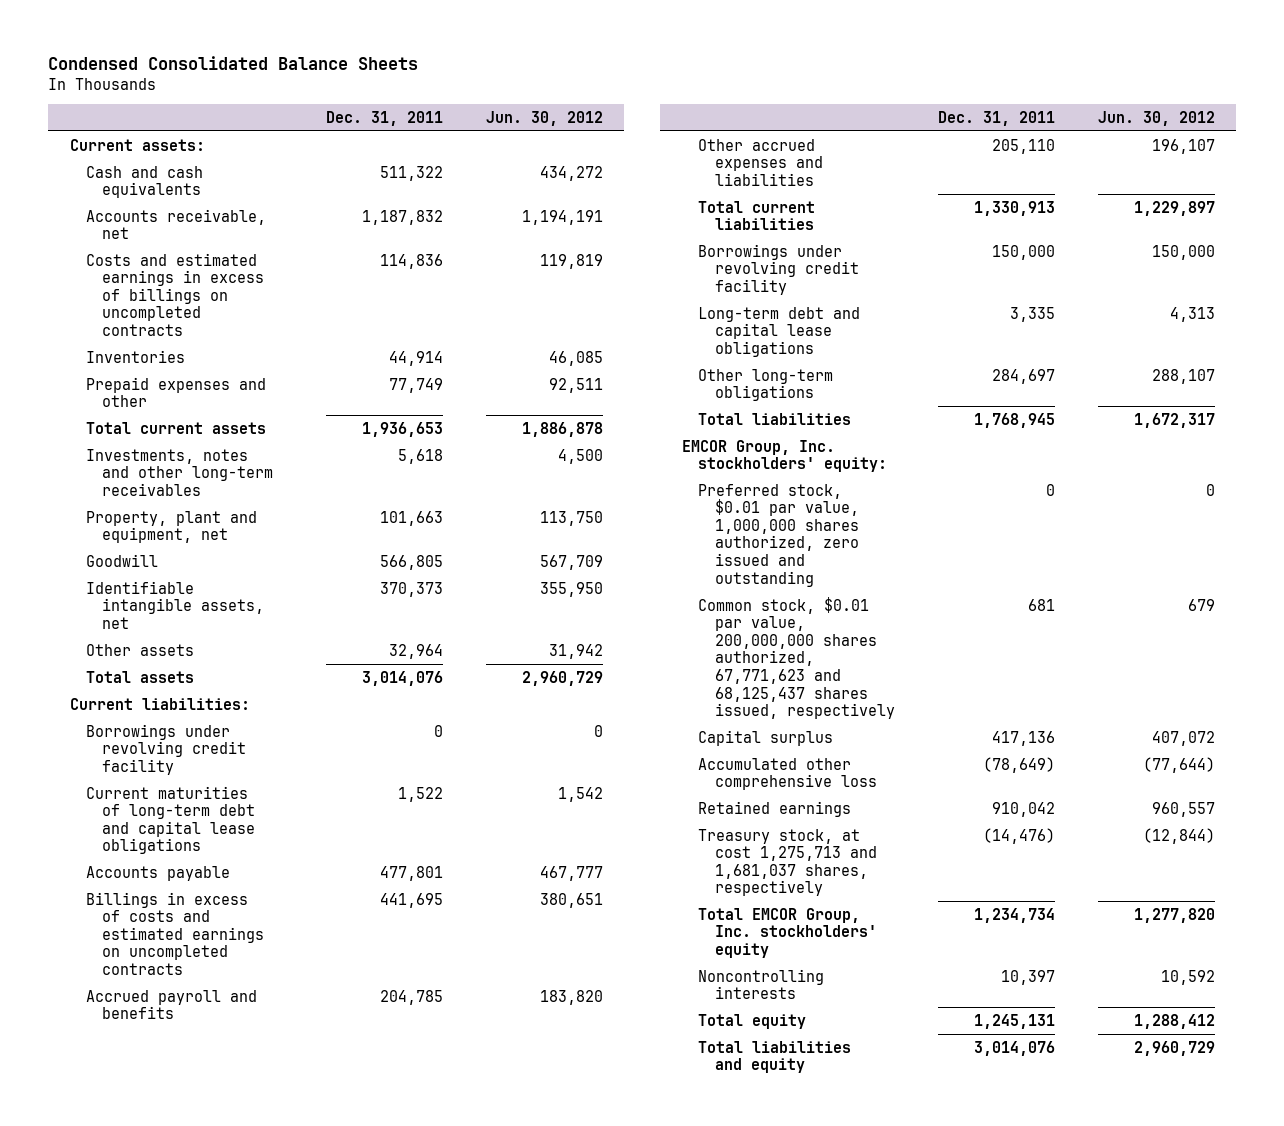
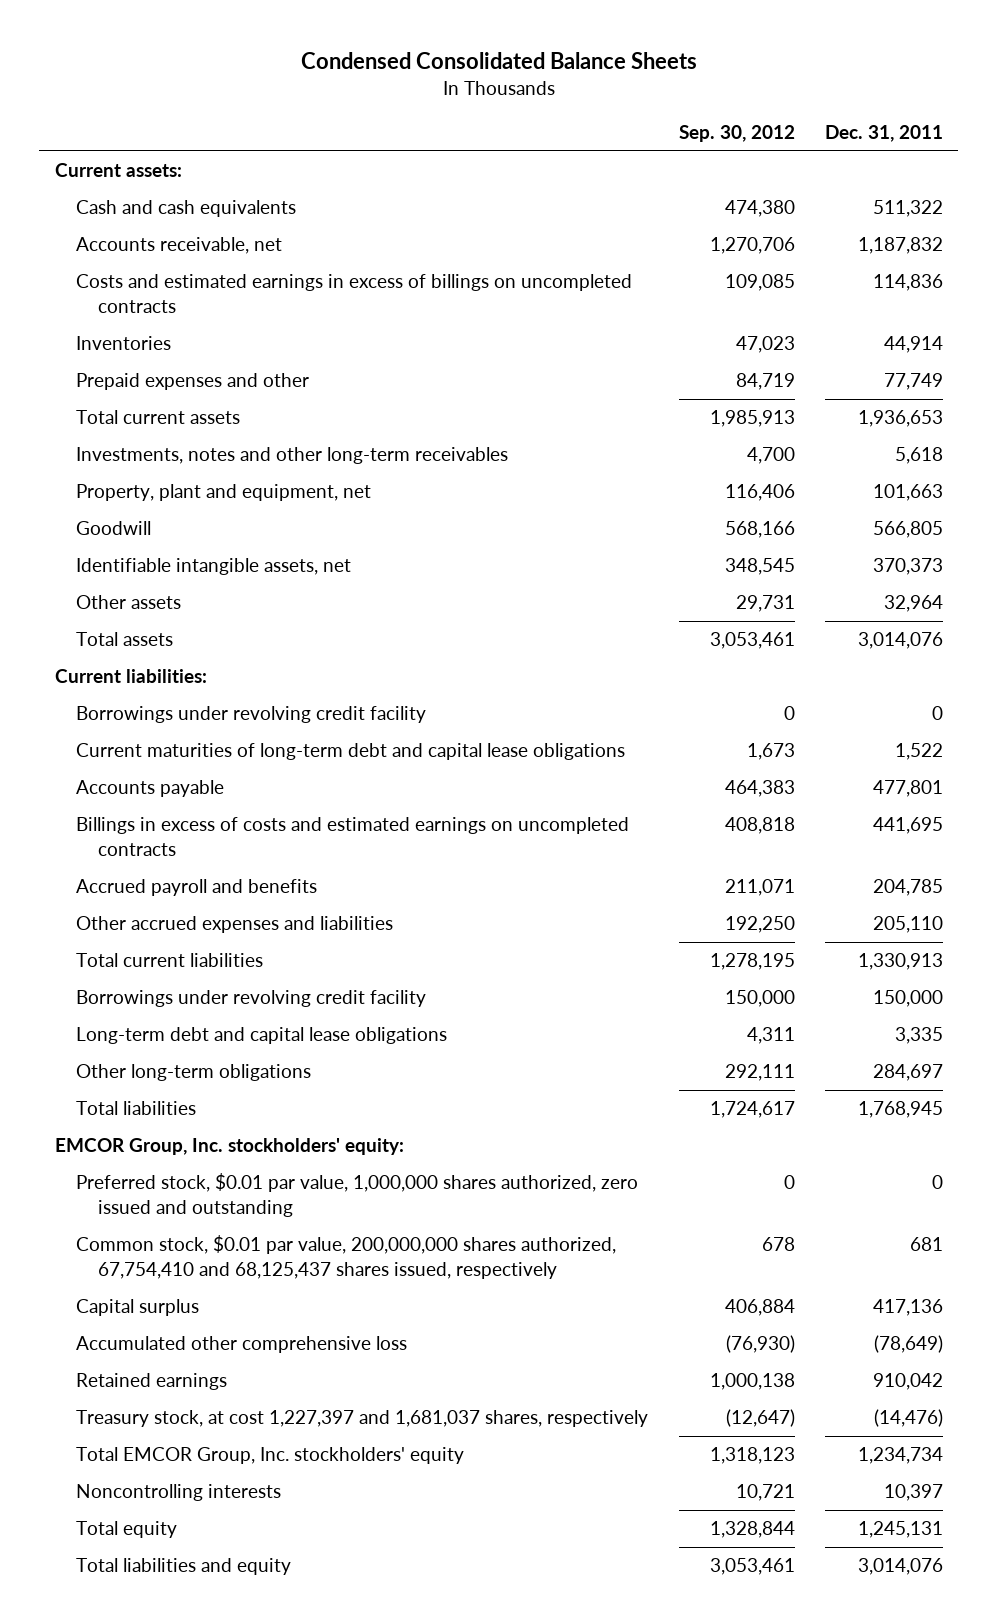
[485,110,603,126] Jun. 30, 2012 -> none
none -> [678,125,795,143] Sep. 30, 2012
[698,596,895,720] Common stock, $0.01 par value, 200,000,000 shares authorized, 67,771,623 and 68,125,437 shares issued, respectively -> [76,1235,617,1279] Common stock, $0.01 par value, 200,000,000 shares authorized, 67,754,410 and 68,125,437 shares issued, respectively
[698,828,877,897] Treasury stock, at cost 1,275,713 and 1,681,037 shares, respectively -> [76,1410,649,1428] Treasury stock, at cost 1,227,397 and 1,681,037 shares, respectively

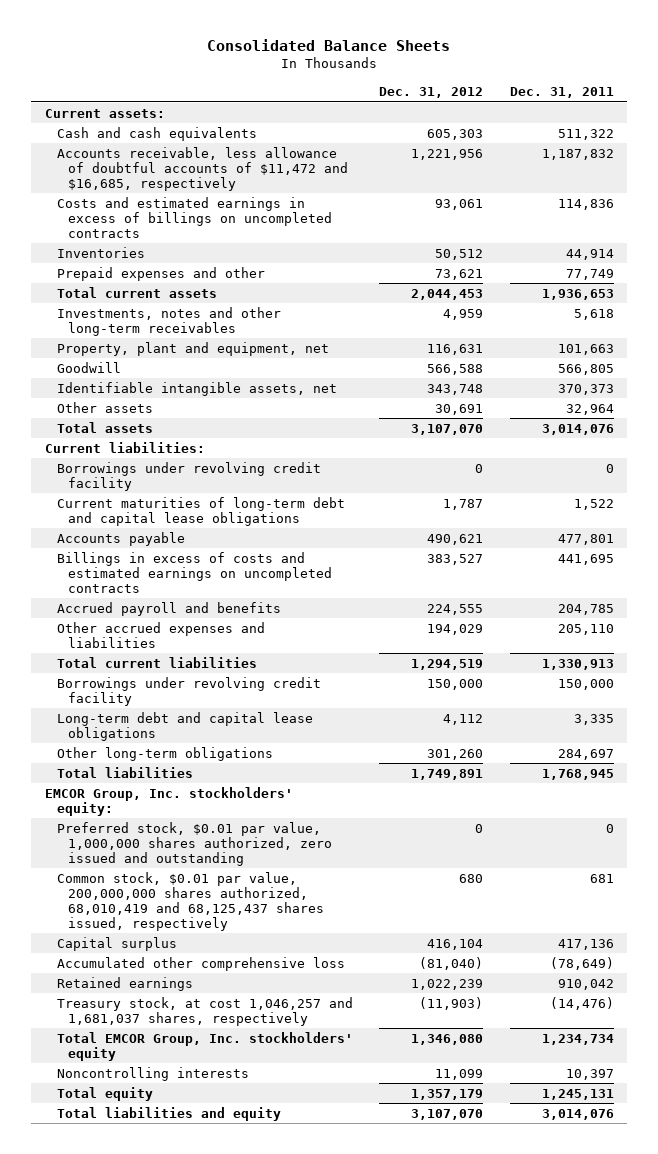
[300,51,697,69] Condensed Consolidated Balance Sheets -> [207,39,451,52] Consolidated Balance Sheets
[678,125,795,143] Sep. 30, 2012 -> none
none -> [379,87,484,99] Dec. 31, 2012
[76,237,283,255] Accounts receivable, net -> [56,146,349,191] Accounts receivable, less allowance of doubtful accounts of $11,472 and $16,685, respectively
[76,1235,617,1279] Common stock, $0.01 par value, 200,000,000 shares authorized, 67,754,410 and 68,125,437 shares issued, respectively -> [56,871,325,931] Common stock, $0.01 par value, 200,000,000 shares authorized, 68,010,419 and 68,125,437 shares issued, respectively
[76,1410,649,1428] Treasury stock, at cost 1,227,397 and 1,681,037 shares, respectively -> [56,996,353,1026] Treasury stock, at cost 1,046,257 and 1,681,037 shares, respectively

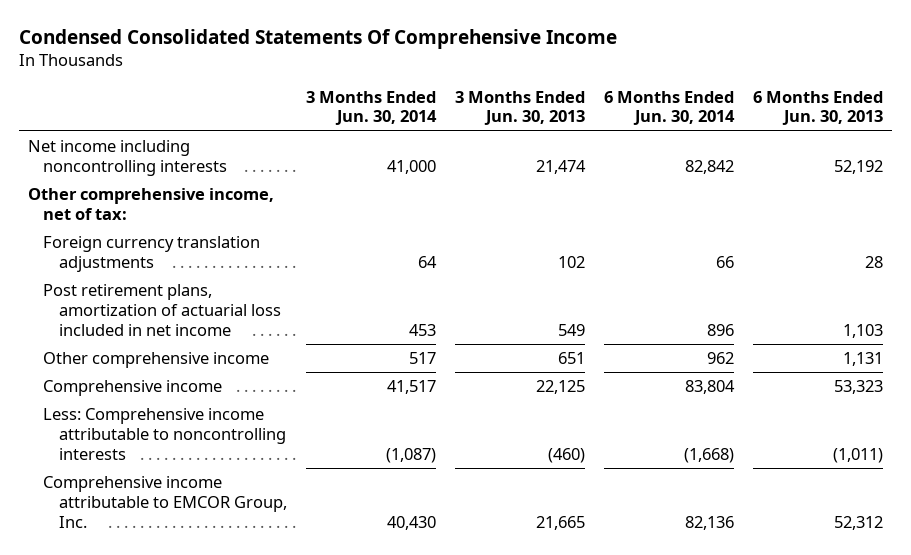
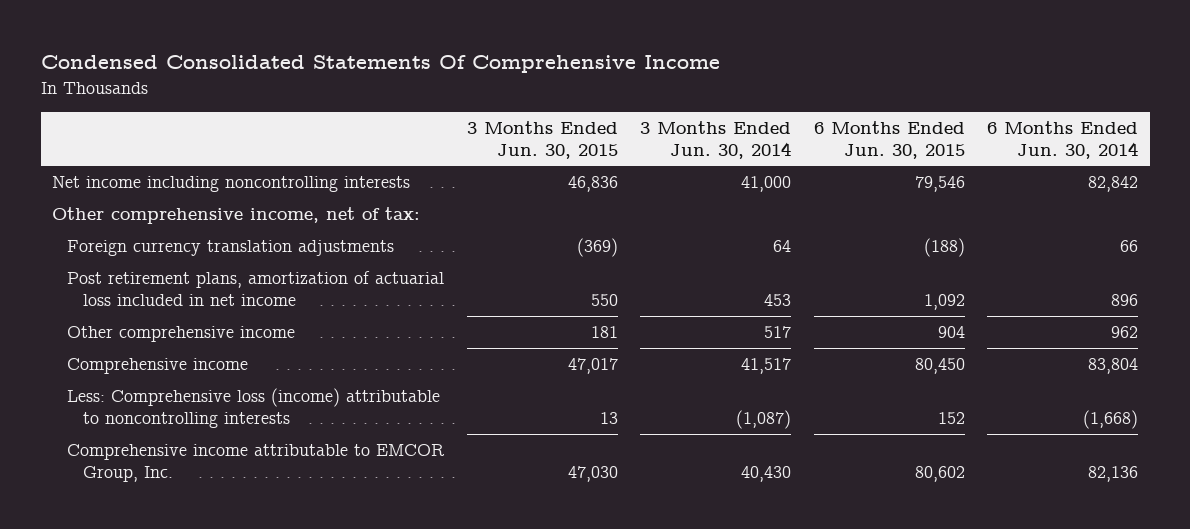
[454,90,585,126] 3 Months Ended Jun. 30, 2013 -> none
[752,90,883,126] 6 Months Ended Jun. 30, 2013 -> none
none -> [466,120,618,159] 3 Months Ended Jun. 30, 2015
none -> [813,120,965,159] 6 Months Ended Jun. 30, 2015
[43,407,286,460] Less: Comprehensive income attributable to noncontrolling interests -> [67,388,441,428] Less: Comprehensive loss (income) attributable to noncontrolling interests

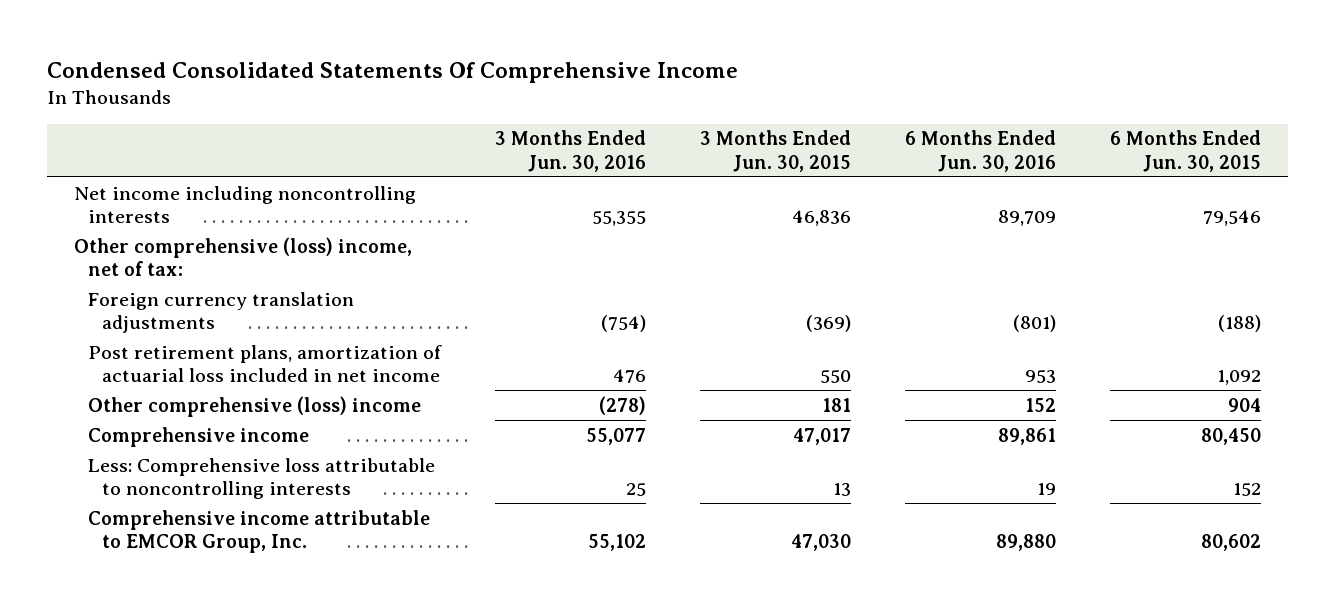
[640,120,792,159] 3 Months Ended Jun. 30, 2014 -> none
[987,120,1139,159] 6 Months Ended Jun. 30, 2014 -> none
none -> [494,130,646,172] 3 Months Ended Jun. 30, 2016
none -> [904,130,1056,172] 6 Months Ended Jun. 30, 2016
[52,207,421,225] Other comprehensive income, net of tax: -> [74,236,413,277] Other comprehensive (loss) income, net of tax:
[67,326,296,343] Other comprehensive income -> [88,395,422,417] Other comprehensive (loss) income
[67,388,441,428] Less: Comprehensive loss (income) attributable to noncontrolling interests -> [88,457,436,500] Less: Comprehensive loss attributable to noncontrolling interests

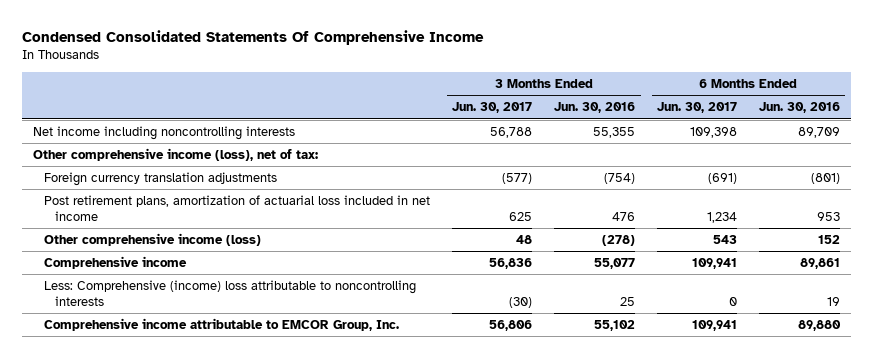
[699,130,851,172] 3 Months Ended Jun. 30, 2015 -> none
[1109,130,1261,172] 6 Months Ended Jun. 30, 2015 -> none
none -> [452,102,533,114] Jun. 30, 2017
none -> [656,102,737,114] Jun. 30, 2017
[74,236,413,277] Other comprehensive (loss) income, net of tax: -> [32,148,318,162] Other comprehensive income (loss), net of tax:
[88,395,422,417] Other comprehensive (loss) income -> [44,233,262,247] Other comprehensive income (loss)
[88,457,436,500] Less: Comprehensive loss attributable to noncontrolling interests -> [44,280,417,306] Less: Comprehensive (income) loss attributable to noncontrolling interests

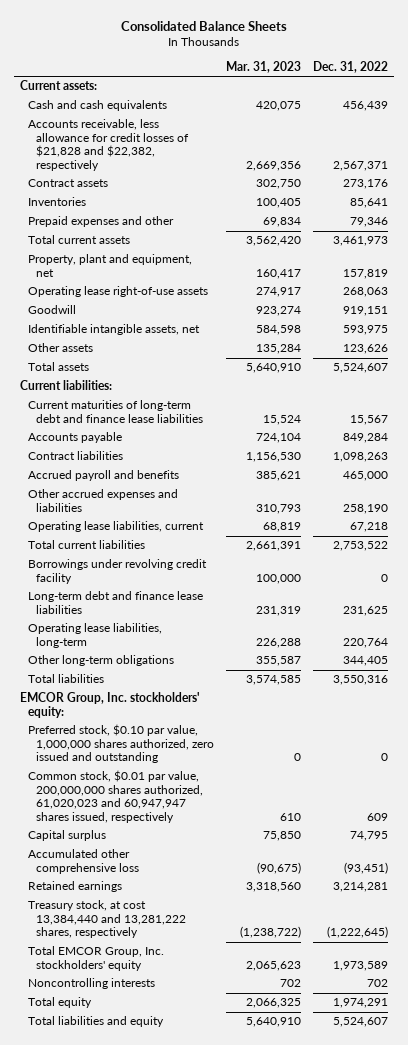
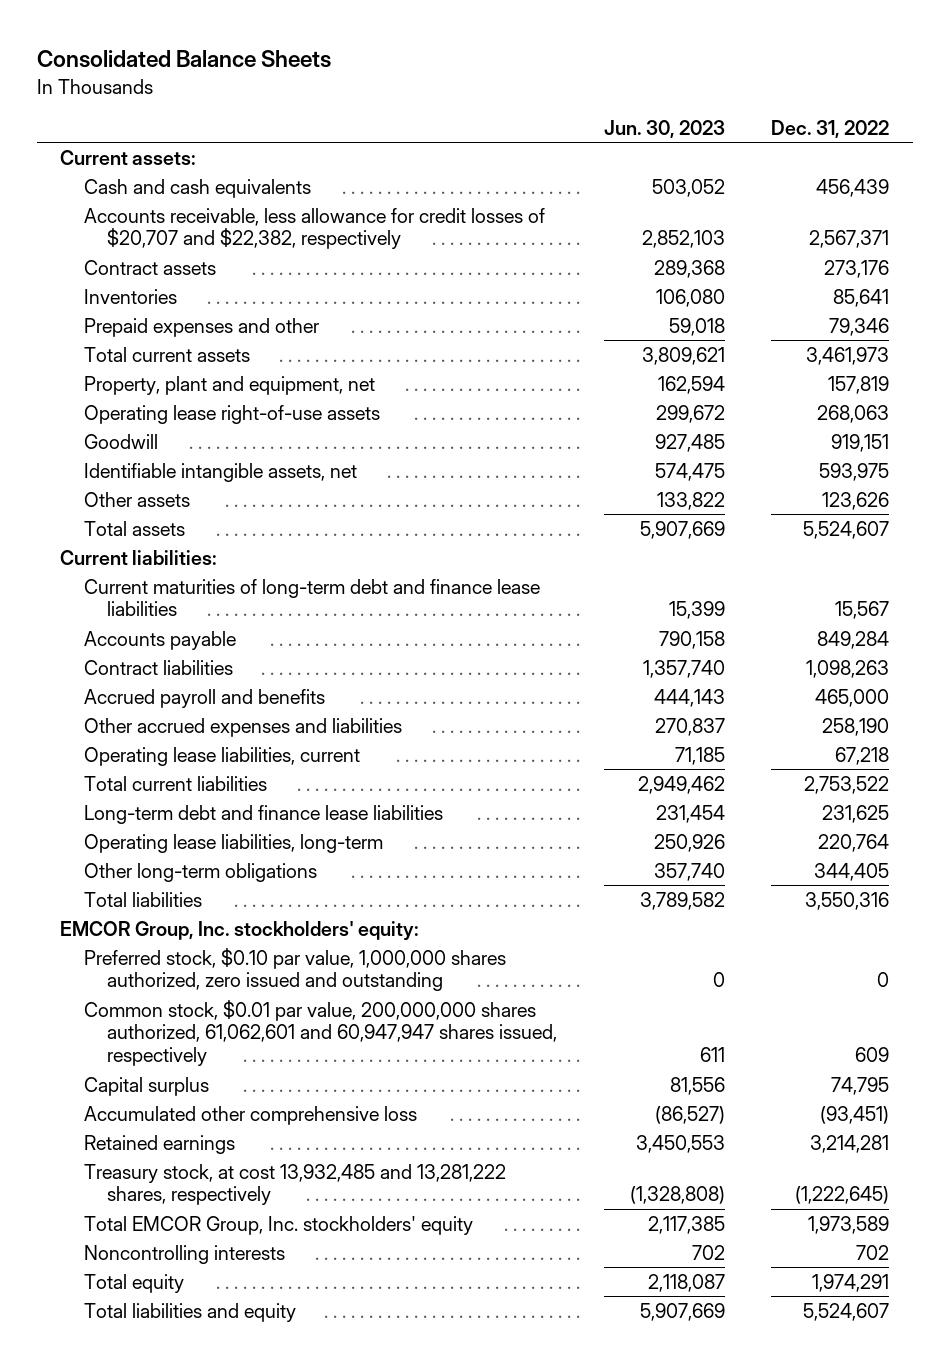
[226,60,302,73] Mar. 31, 2023 -> none
none -> [603,120,725,139] Jun. 30, 2023
[27,119,190,171] Accounts receivable, less allowance for credit losses of $21,828 and $22,382, respectively -> [83,207,545,250] Accounts receivable, less allowance for credit losses of $20,707 and $22,382, respectively
[27,559,207,584] Borrowings under revolving credit facility -> none
[27,770,204,823] Common stock, $0.01 par value, 200,000,000 shares authorized, 61,020,023 and 60,947,947 shares issued, respectively -> [83,999,558,1067] Common stock, $0.01 par value, 200,000,000 shares authorized, 61,062,601 and 60,947,947 shares issued, respectively
[27,900,187,939] Treasury stock, at cost 13,384,440 and 13,281,222 shares, respectively -> [83,1163,506,1206] Treasury stock, at cost 13,932,485 and 13,281,222 shares, respectively

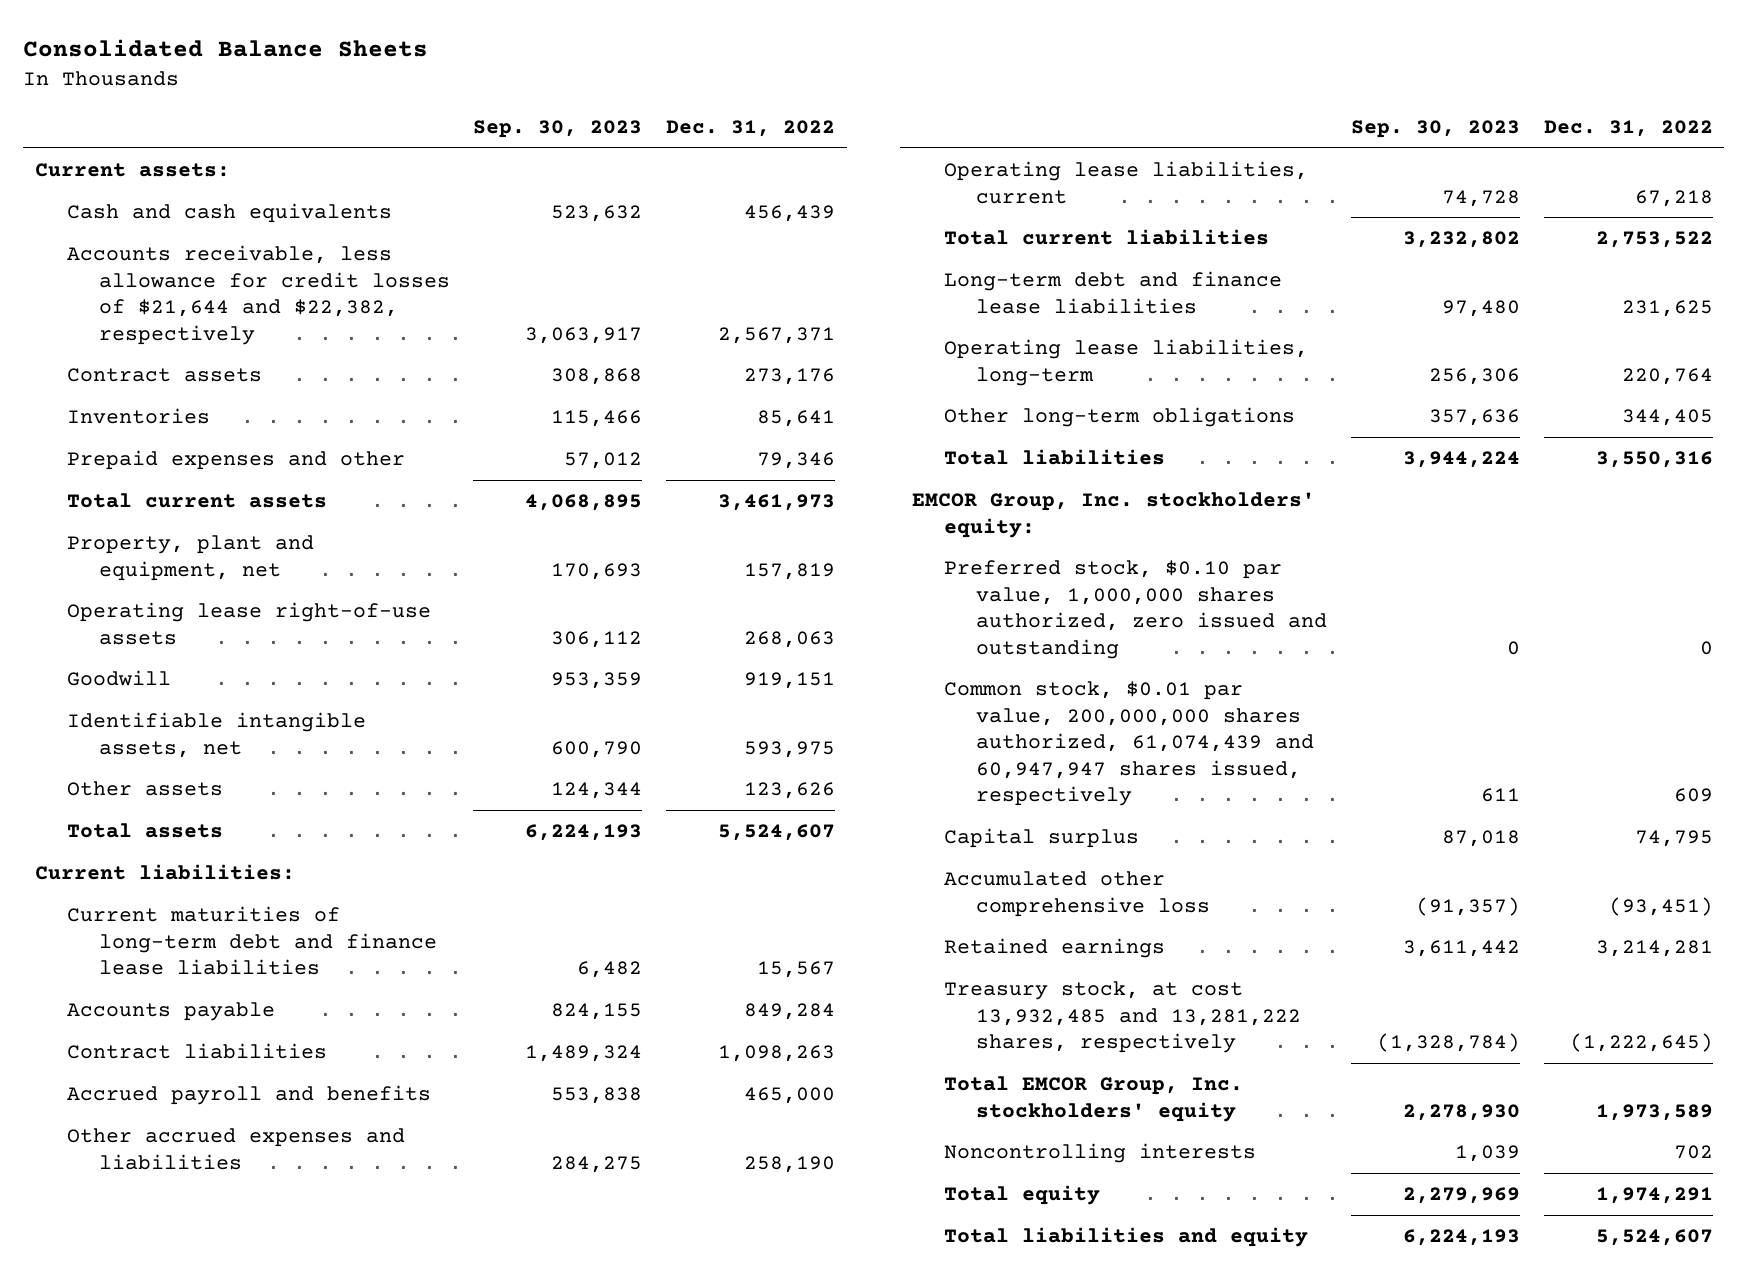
[603,120,725,139] Jun. 30, 2023 -> none
none -> [473,120,643,139] Sep. 30, 2023
[83,207,545,250] Accounts receivable, less allowance for credit losses of $20,707 and $22,382, respectively -> [66,245,450,345] Accounts receivable, less allowance for credit losses of $21,644 and $22,382, respectively
[83,999,558,1067] Common stock, $0.01 par value, 200,000,000 shares authorized, 61,062,601 and 60,947,947 shares issued, respectively -> [944,681,1315,807] Common stock, $0.01 par value, 200,000,000 shares authorized, 61,074,439 and 60,947,947 shares issued, respectively

